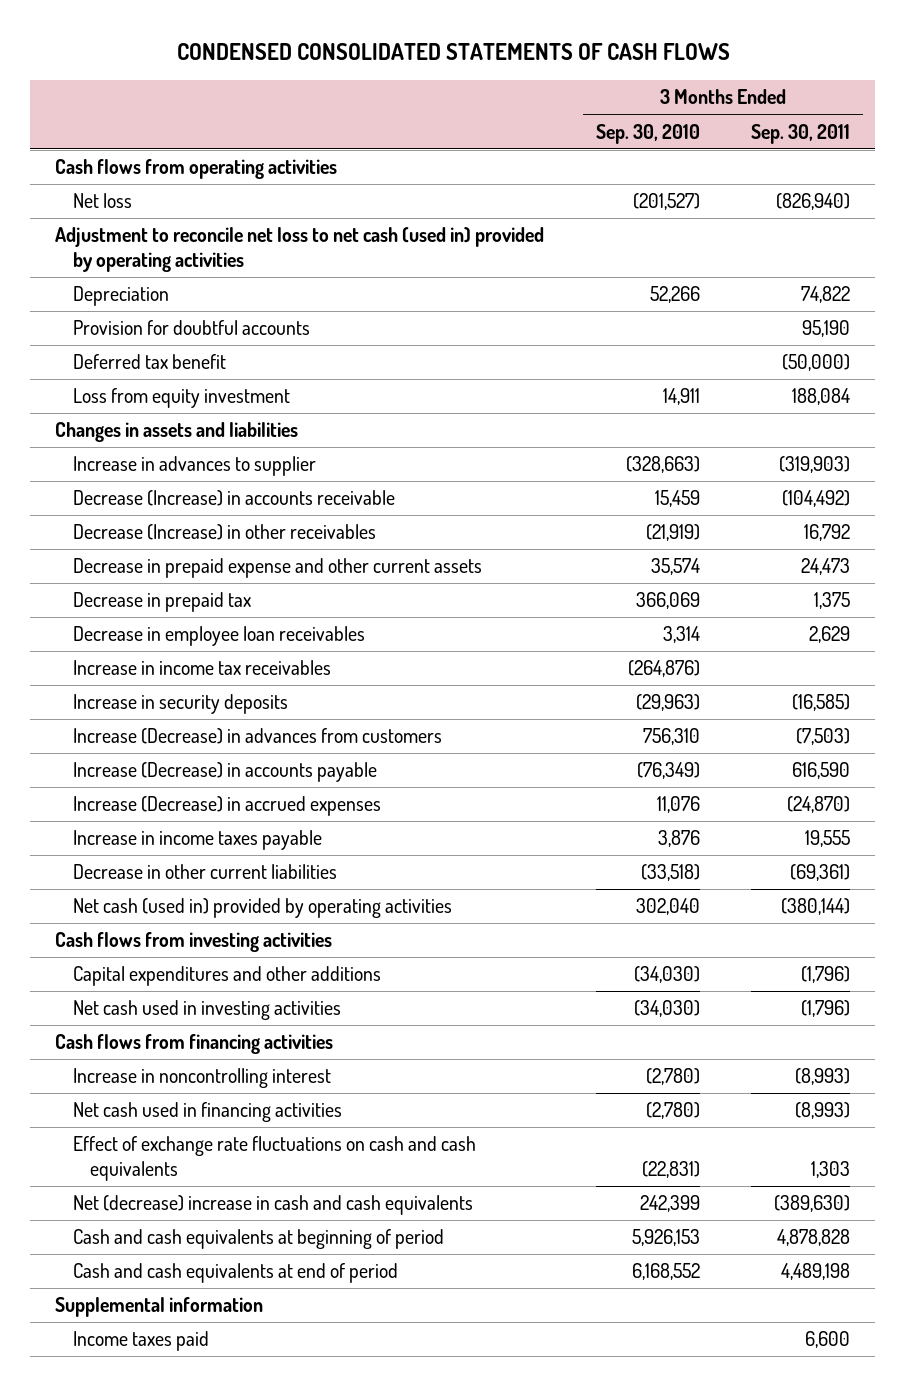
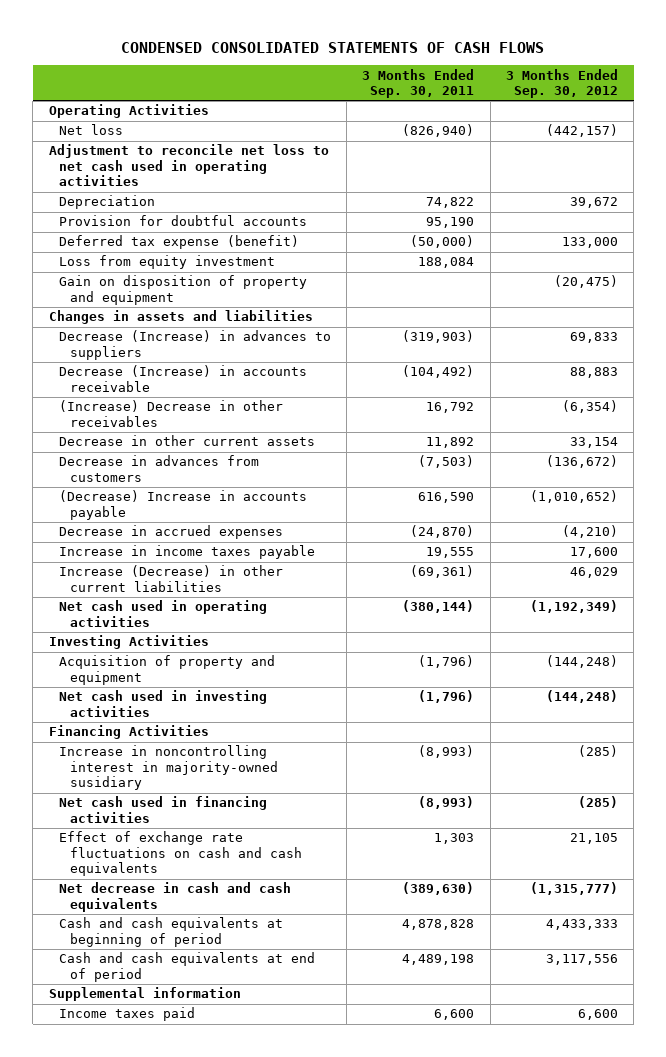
[595,123,700,144] Sep. 30, 2010 -> none
none -> [505,68,618,99] 3 Months Ended Sep. 30, 2012
[55,159,338,180] Cash flows from operating activities -> [48,104,209,119] Operating Activities
[55,227,545,272] Adjustment to reconcile net loss to net cash (used in) provided by operating activities -> [48,144,329,187] Adjustment to reconcile net loss to net cash used in operating activities
[72,354,226,370] Deferred tax benefit -> [59,235,300,250] Deferred tax expense (benefit)
none -> [59,275,308,305] Gain on disposition of property and equipment
[72,456,316,477] Increase in advances to supplier -> [59,330,332,360] Decrease (Increase) in advances to suppliers
[72,592,251,613] Decrease in prepaid tax -> none
[72,626,365,647] Decrease in employee loan receivables -> none
[72,660,331,676] Increase in income tax receivables -> none
[72,694,288,715] Increase in security deposits -> none
[72,524,376,541] Decrease (Increase) in other receivables -> [59,400,284,427] (Increase) Decrease in other receivables
[72,558,482,579] Decrease in prepaid expense and other current assets -> [59,435,316,447] Decrease in other current assets
[800,558,850,576] 24,473 -> [426,437,475,449] 11,892
[72,728,442,745] Increase (Decrease) in advances from customers -> [59,455,260,482] Decrease in advances from customers
[72,762,377,783] Increase (Decrease) in accounts payable -> [59,490,308,520] (Decrease) Increase in accounts payable
[72,796,381,817] Increase (Decrease) in accrued expenses -> [59,525,284,540] Decrease in accrued expenses
[72,864,337,880] Decrease in other current liabilities -> [59,565,284,592] Increase (Decrease) in other current liabilities
[72,898,452,919] Net cash (used in) provided by operating activities -> [59,600,268,627] Net cash used in operating activities
[55,932,333,953] Cash flows from investing activities -> [48,635,209,650] Investing Activities
[72,966,381,987] Capital expenditures and other additions -> [59,655,276,685] Acquisition of property and equipment
[55,1034,334,1055] Cash flows from financing activities -> [48,725,209,740] Financing Activities
[72,1068,331,1089] Increase in noncontrolling interest -> [59,745,278,791] Increase in noncontrolling interest in majority-owned susidiary
[72,1195,473,1216] Net (decrease) increase in cash and cash equivalents -> [59,882,292,912] Net decrease in cash and cash equivalents

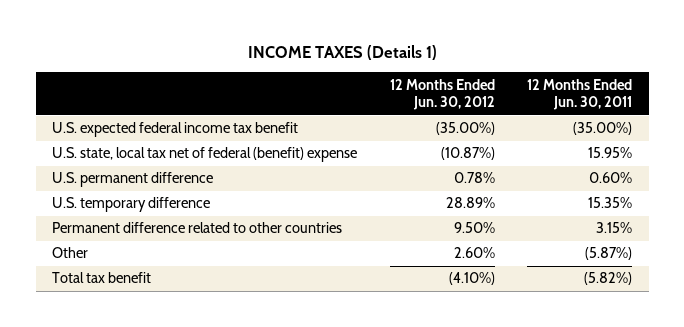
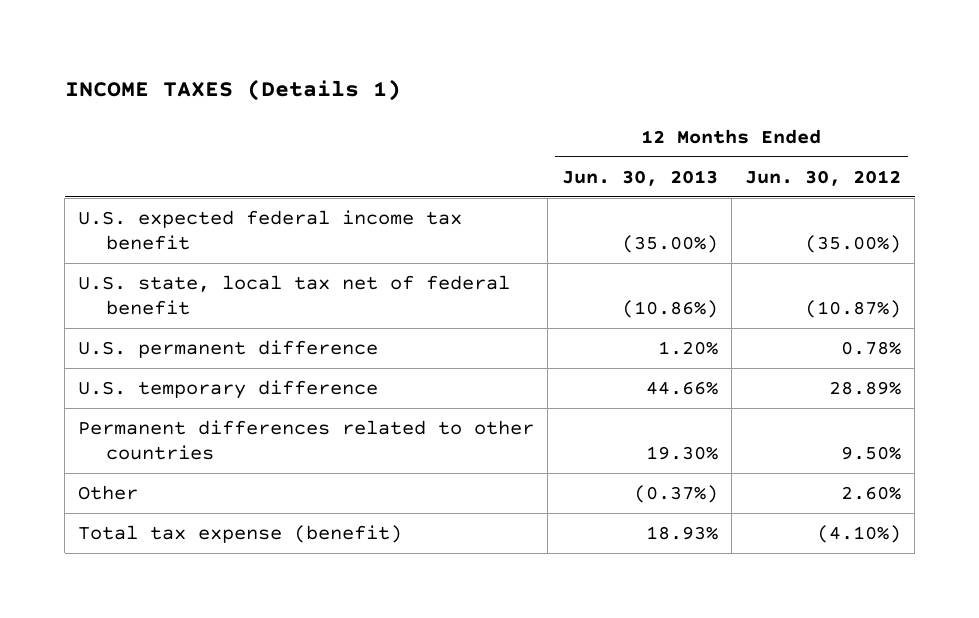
[527,78,633,111] 12 Months Ended Jun. 30, 2011 -> none
none -> [561,169,718,186] Jun. 30, 2013
[52,147,358,163] U.S. state, local tax net of federal (benefit) expense -> [78,275,511,315] U.S. state, local tax net of federal benefit
[52,222,343,234] Permanent difference related to other countries -> [78,420,535,460] Permanent differences related to other countries
[52,272,152,284] Total tax benefit -> [78,525,403,544] Total tax expense (benefit)

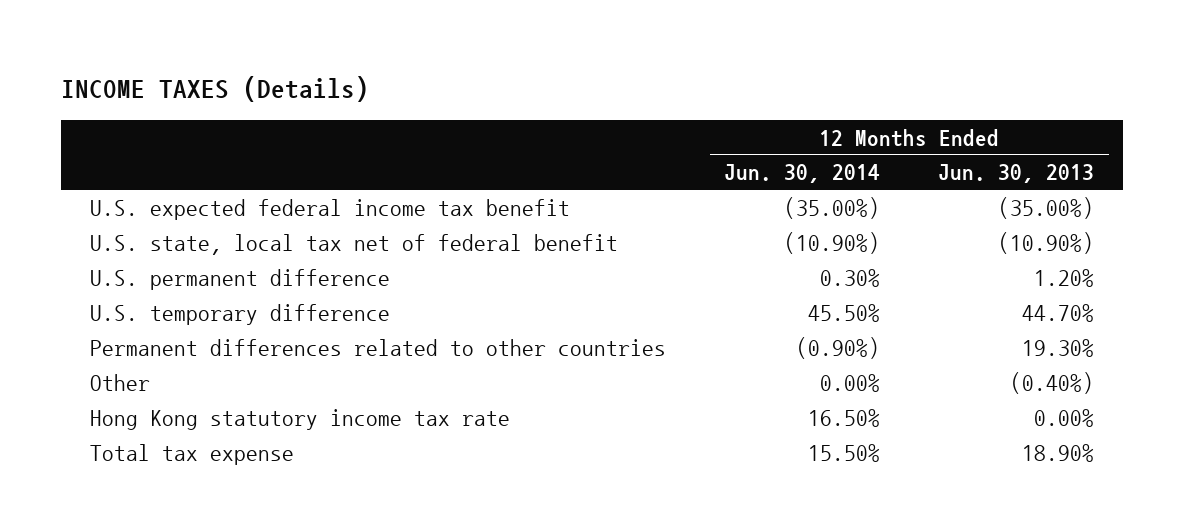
[64,79,401,102] INCOME TAXES (Details 1) -> [61,76,370,103] INCOME TAXES (Details)
[744,169,901,186] Jun. 30, 2012 -> none
none -> [724,164,881,184] Jun. 30, 2014
[621,299,718,318] (10.86%) -> [998,231,1095,254] (10.90%)
[645,381,718,396] 44.66% -> [1022,303,1095,322] 44.70%
[633,485,718,504] (0.37%) -> [1010,371,1095,394] (0.40%)
none -> [90,408,511,430] Hong Kong statutory income tax rate
[78,525,403,544] Total tax expense (benefit) -> [90,443,295,465] Total tax expense
[645,526,718,541] 18.93% -> [1022,443,1095,462] 18.90%

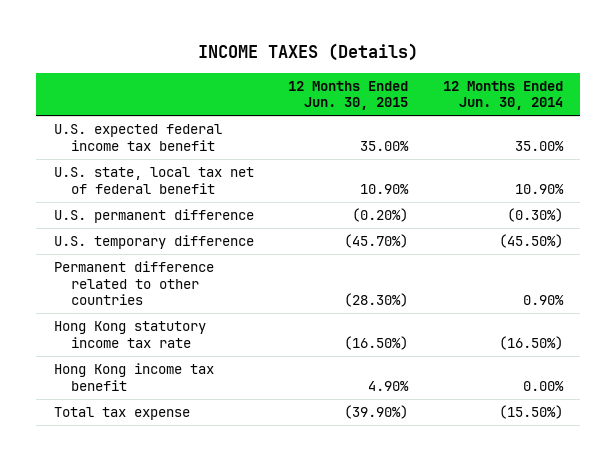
[938,164,1095,184] Jun. 30, 2013 -> none
none -> [288,80,409,111] 12 Months Ended Jun. 30, 2015
[90,373,151,391] Other -> none
[784,196,881,219] (35.00%) -> [514,140,564,151] 35.00%
[784,231,881,254] (10.90%) -> [514,183,564,194] 10.90%
[820,268,881,287] 0.30% -> [506,208,563,223] (0.30%)
[808,303,881,322] 45.50% -> [498,234,563,249] (45.50%)
[90,338,667,356] Permanent differences related to other countries -> [53,261,214,306] Permanent difference related to other countries
[796,336,881,359] (0.90%) -> [522,295,564,306] 0.90%
[808,408,881,427] 16.50% -> [498,335,563,350] (16.50%)
none -> [53,363,214,391] Hong Kong income tax benefit
[808,443,881,462] 15.50% -> [498,405,563,420] (15.50%)

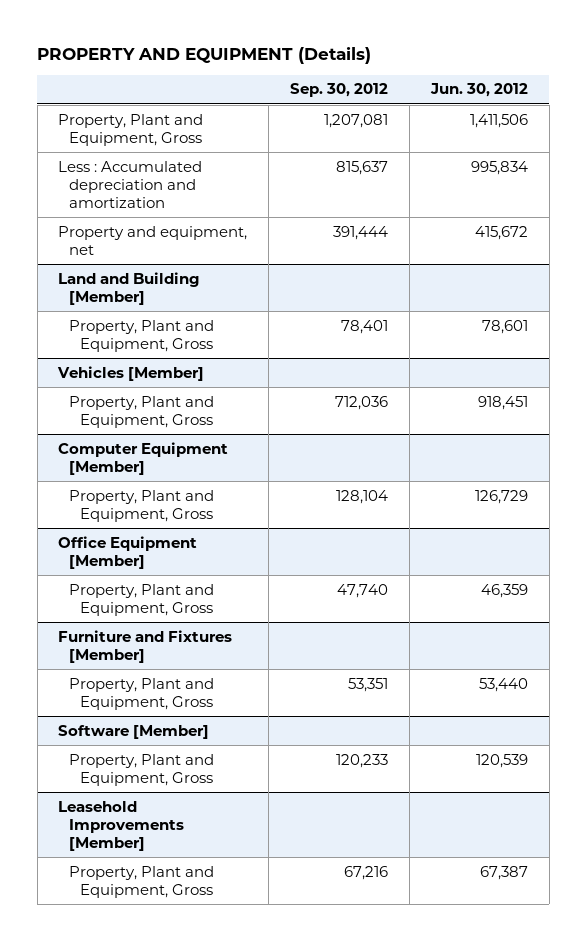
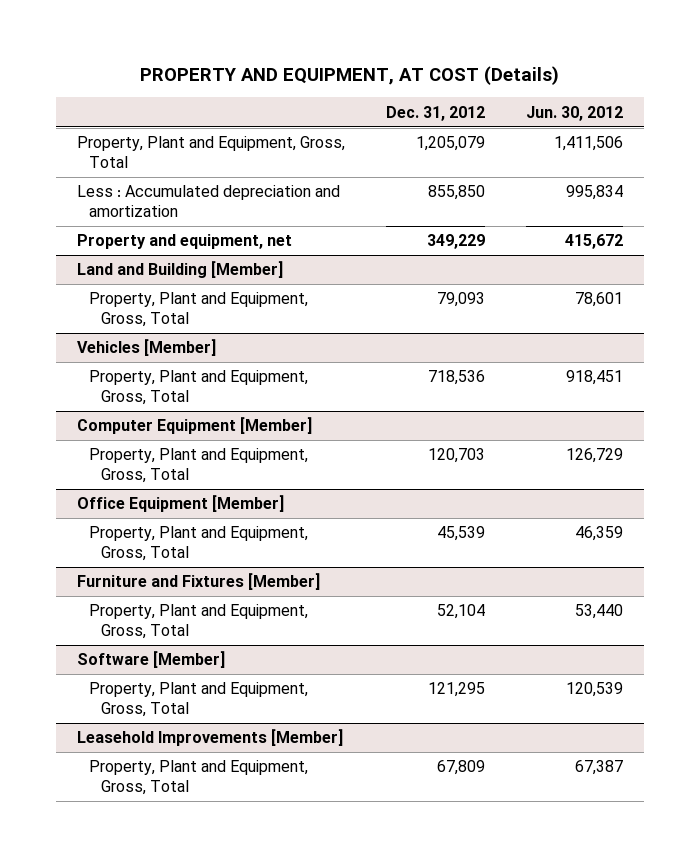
[37,47,372,65] PROPERTY AND EQUIPMENT (Details) -> [140,66,560,86] PROPERTY AND EQUIPMENT, AT COST (Details)
[290,83,389,98] Sep. 30, 2012 -> none
none -> [386,105,486,121] Dec. 31, 2012
[58,113,204,146] Property, Plant and Equipment, Gross -> [76,136,345,168] Property, Plant and Equipment, Gross, Total
[69,319,215,352] Property, Plant and Equipment, Gross -> [88,292,308,327] Property, Plant and Equipment, Gross, Total
[69,395,215,428] Property, Plant and Equipment, Gross -> [88,370,308,405] Property, Plant and Equipment, Gross, Total
[69,489,215,522] Property, Plant and Equipment, Gross -> [88,448,308,483] Property, Plant and Equipment, Gross, Total
[69,583,215,616] Property, Plant and Equipment, Gross -> [88,526,308,561] Property, Plant and Equipment, Gross, Total
[69,677,215,710] Property, Plant and Equipment, Gross -> [88,604,308,639] Property, Plant and Equipment, Gross, Total
[69,753,215,786] Property, Plant and Equipment, Gross -> [88,682,308,717] Property, Plant and Equipment, Gross, Total
[69,865,215,898] Property, Plant and Equipment, Gross -> [88,760,308,795] Property, Plant and Equipment, Gross, Total

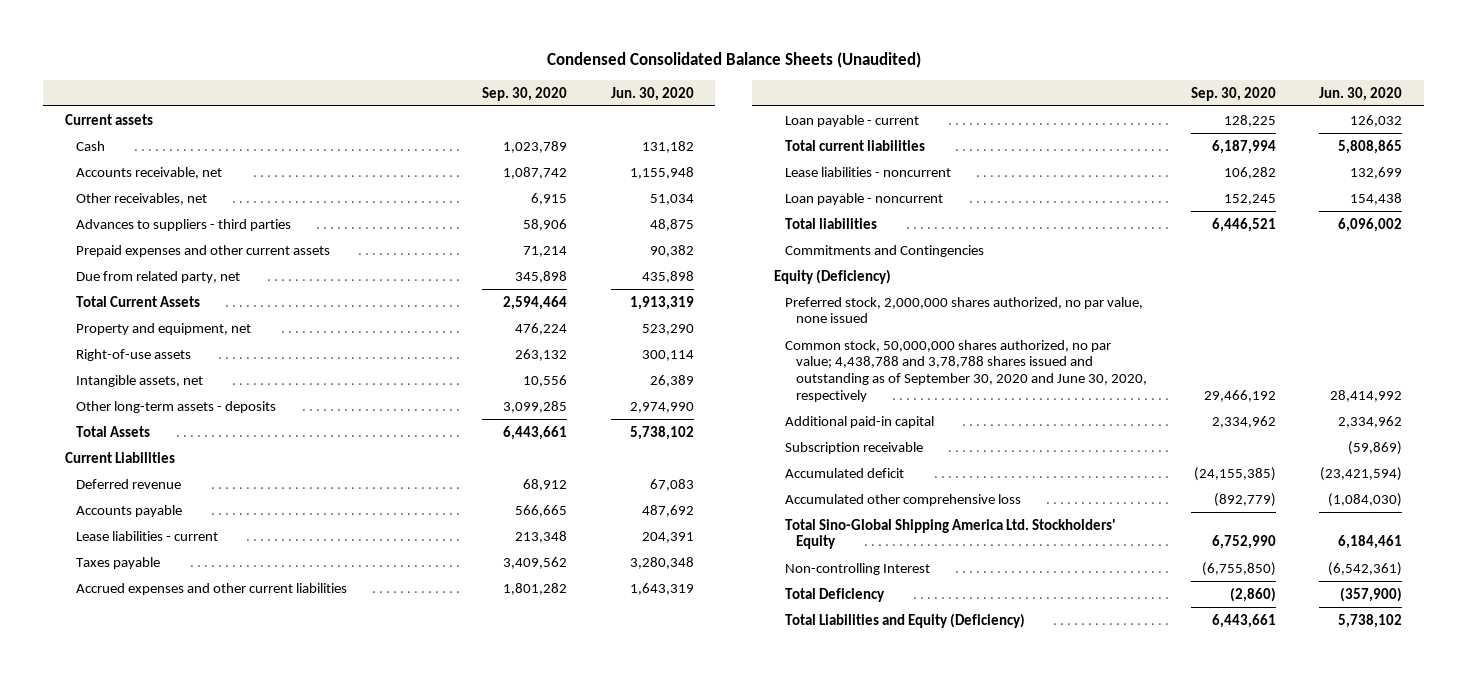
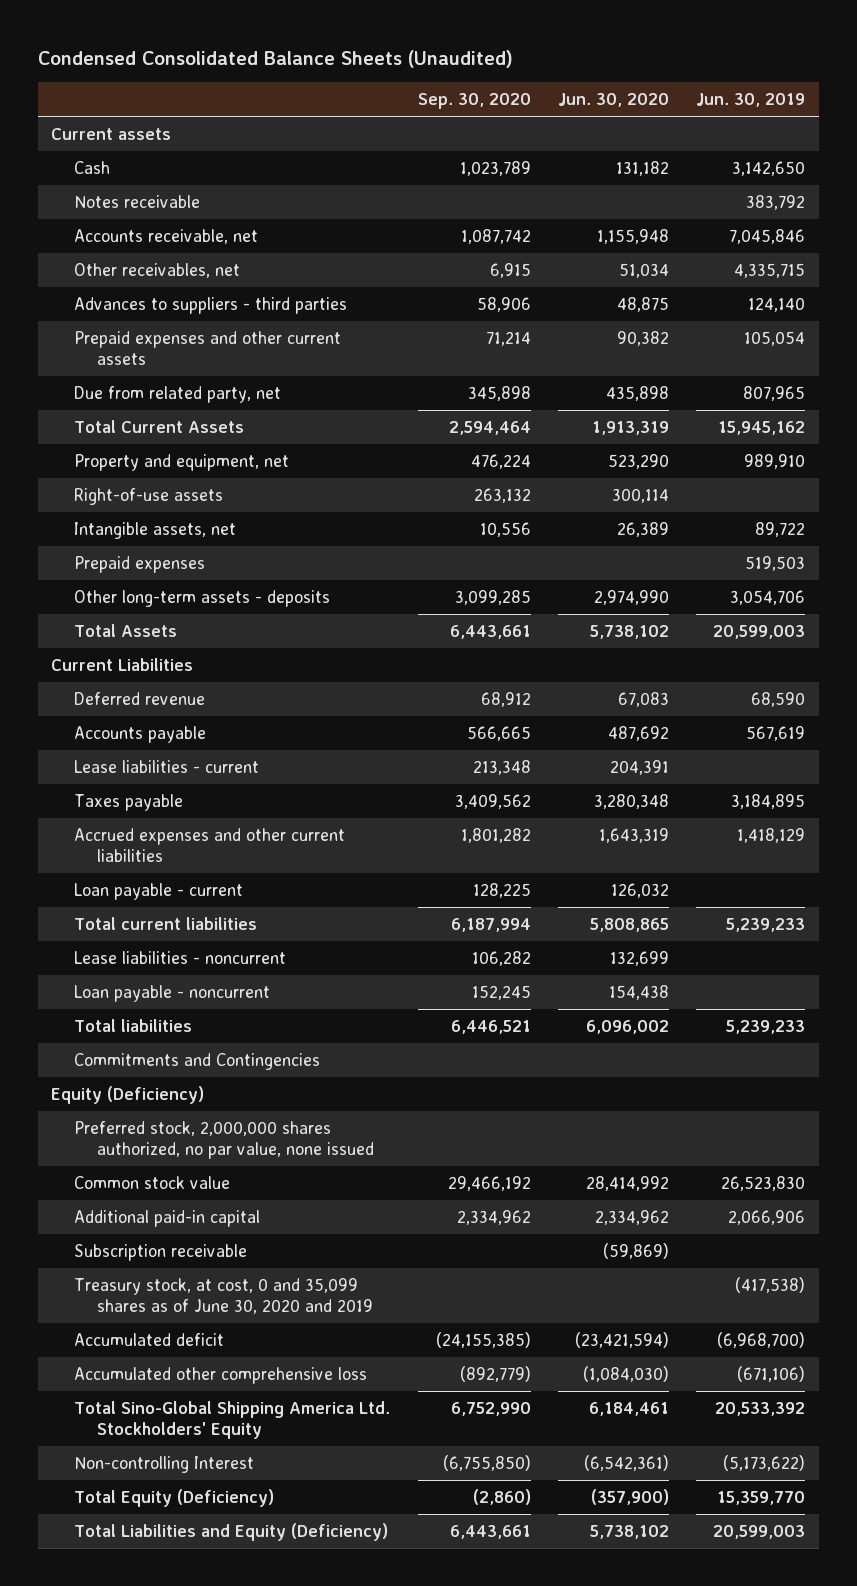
none -> [696,93,806,108] Jun. 30, 2019
none -> [74,195,201,209] Notes receivable
none -> [74,556,206,574] Prepaid expenses
[784,339,1148,402] Common stock, 50,000,000 shares authorized, no par value; 4,438,788 and 3,78,788 shares issued and outstanding as of September 30, 2020 and June 30, 2020, respectively -> [74,1176,231,1190] Common stock value
none -> [74,1278,374,1314] Treasury stock, at cost, 0 and 35,099 shares as of June 30, 2020 and 2019
[784,587,885,602] Total Deficiency -> [74,1489,275,1508] Total Equity (Deficiency)

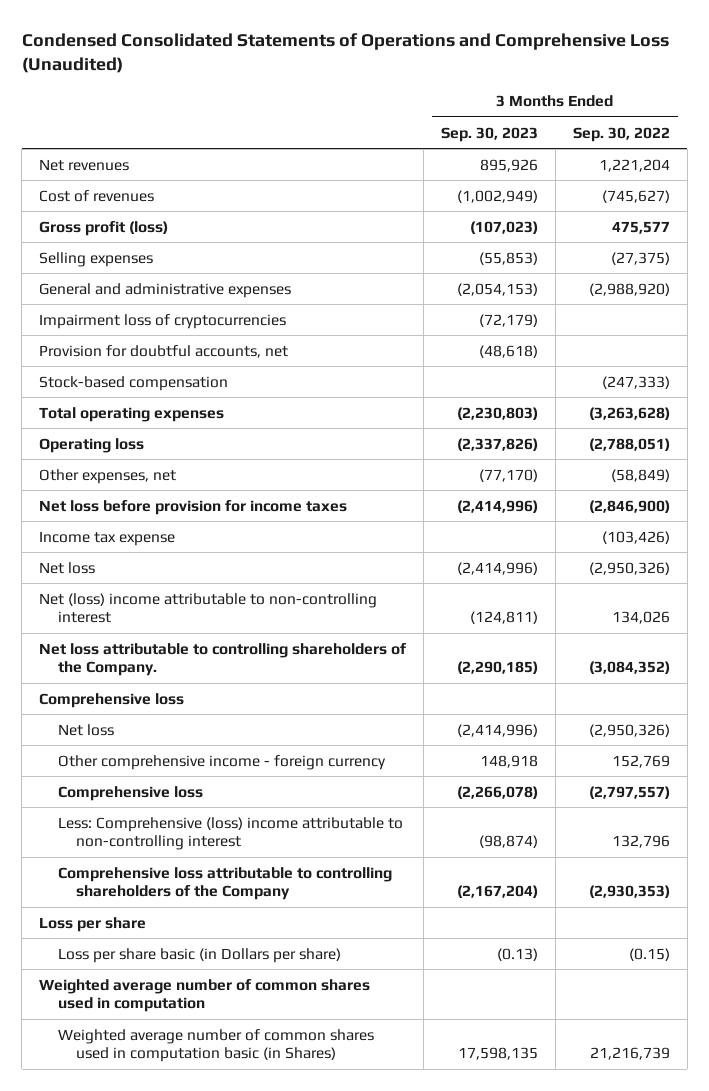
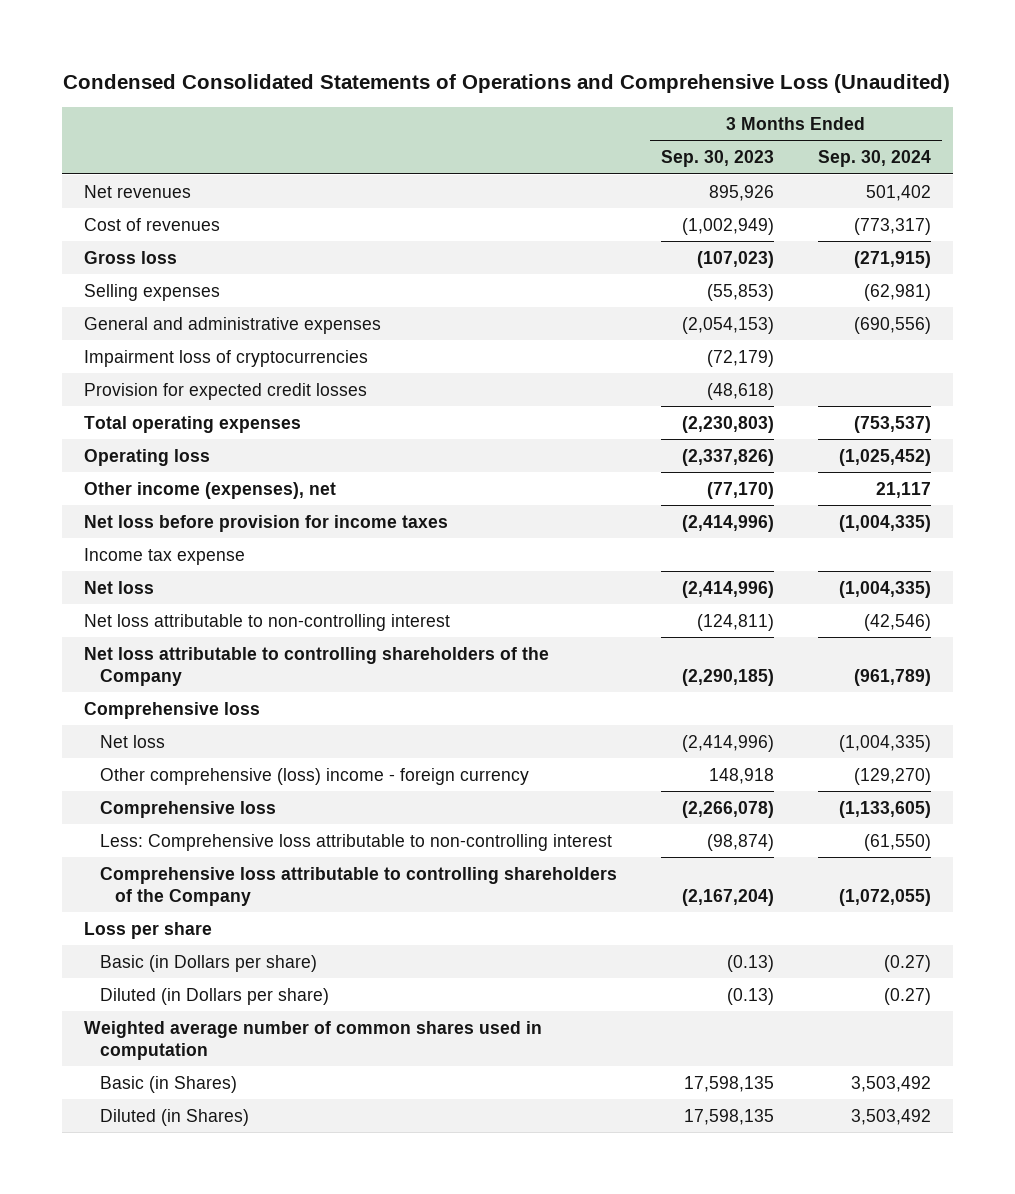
[572,126,670,142] Sep. 30, 2022 -> none
none -> [817,150,931,168] Sep. 30, 2024
[39,220,169,236] Gross profit (loss) -> [83,250,177,264] Gross loss
[39,375,229,391] Stock-based compensation -> none
[39,344,289,358] Provision for doubtful accounts, net -> [83,382,367,400] Provision for expected credit losses
[39,468,177,484] Other expenses, net -> [83,481,336,499] Other income (expenses), net
[39,592,378,624] Net (loss) income attributable to non-controlling interest -> [83,613,450,631] Net loss attributable to non-controlling interest
[39,642,408,677] Net loss attributable to controlling shareholders of the Company. -> [83,646,549,686] Net loss attributable to controlling shareholders of the Company
[57,754,386,770] Other comprehensive income - foreign currency -> [99,767,529,785] Other comprehensive (loss) income - foreign currency
[57,816,403,851] Less: Comprehensive (loss) income attributable to non-controlling interest -> [99,833,612,851] Less: Comprehensive loss attributable to non-controlling interest
[57,947,341,963] Loss per share basic (in Dollars per share) -> [99,954,317,972] Basic (in Dollars per share)
none -> [99,987,329,1005] Diluted (in Dollars per share)
[57,1028,374,1063] Weighted average number of common shares used in computation basic (in Shares) -> [99,1075,237,1093] Basic (in Shares)
none -> [99,1108,249,1126] Diluted (in Shares)

